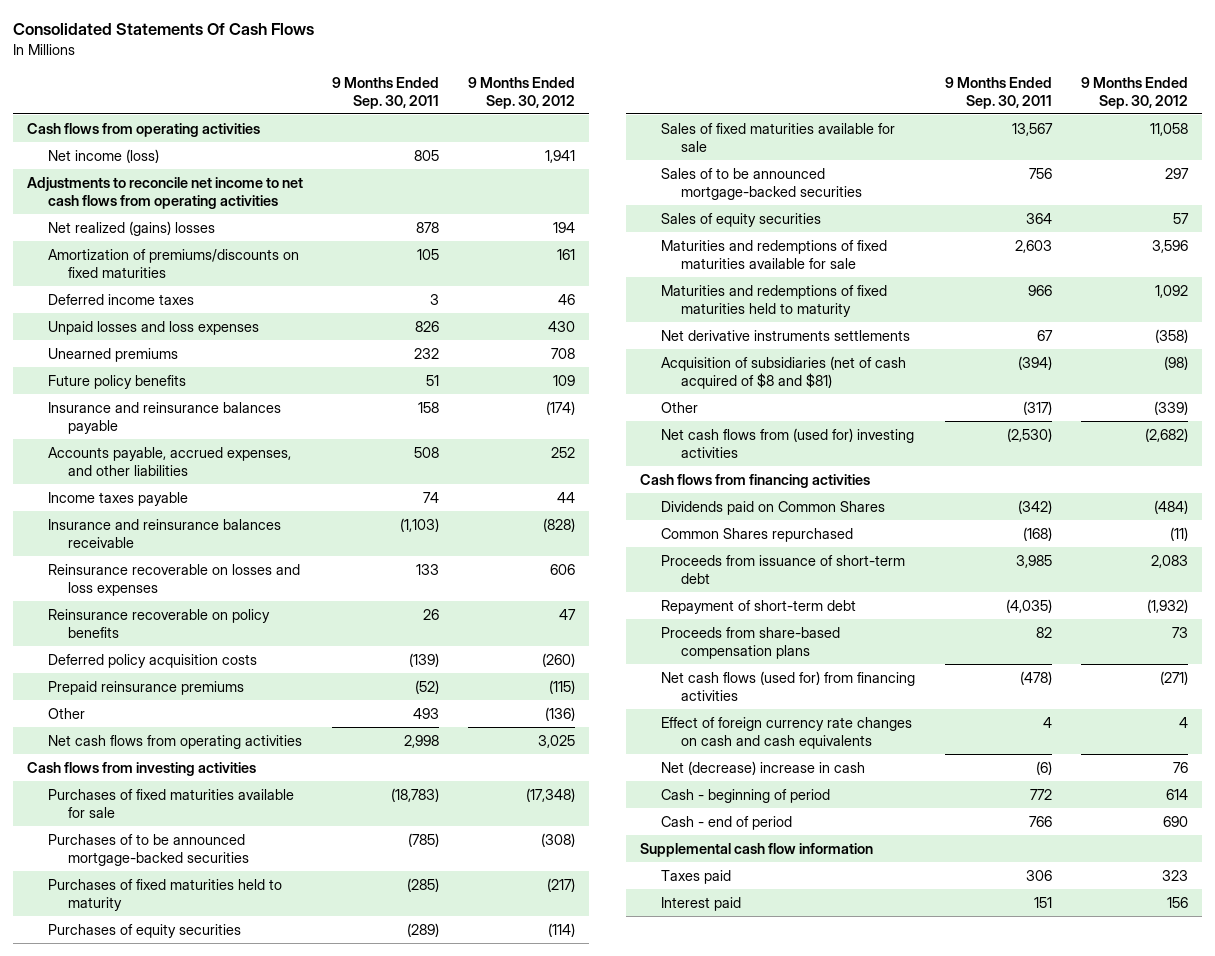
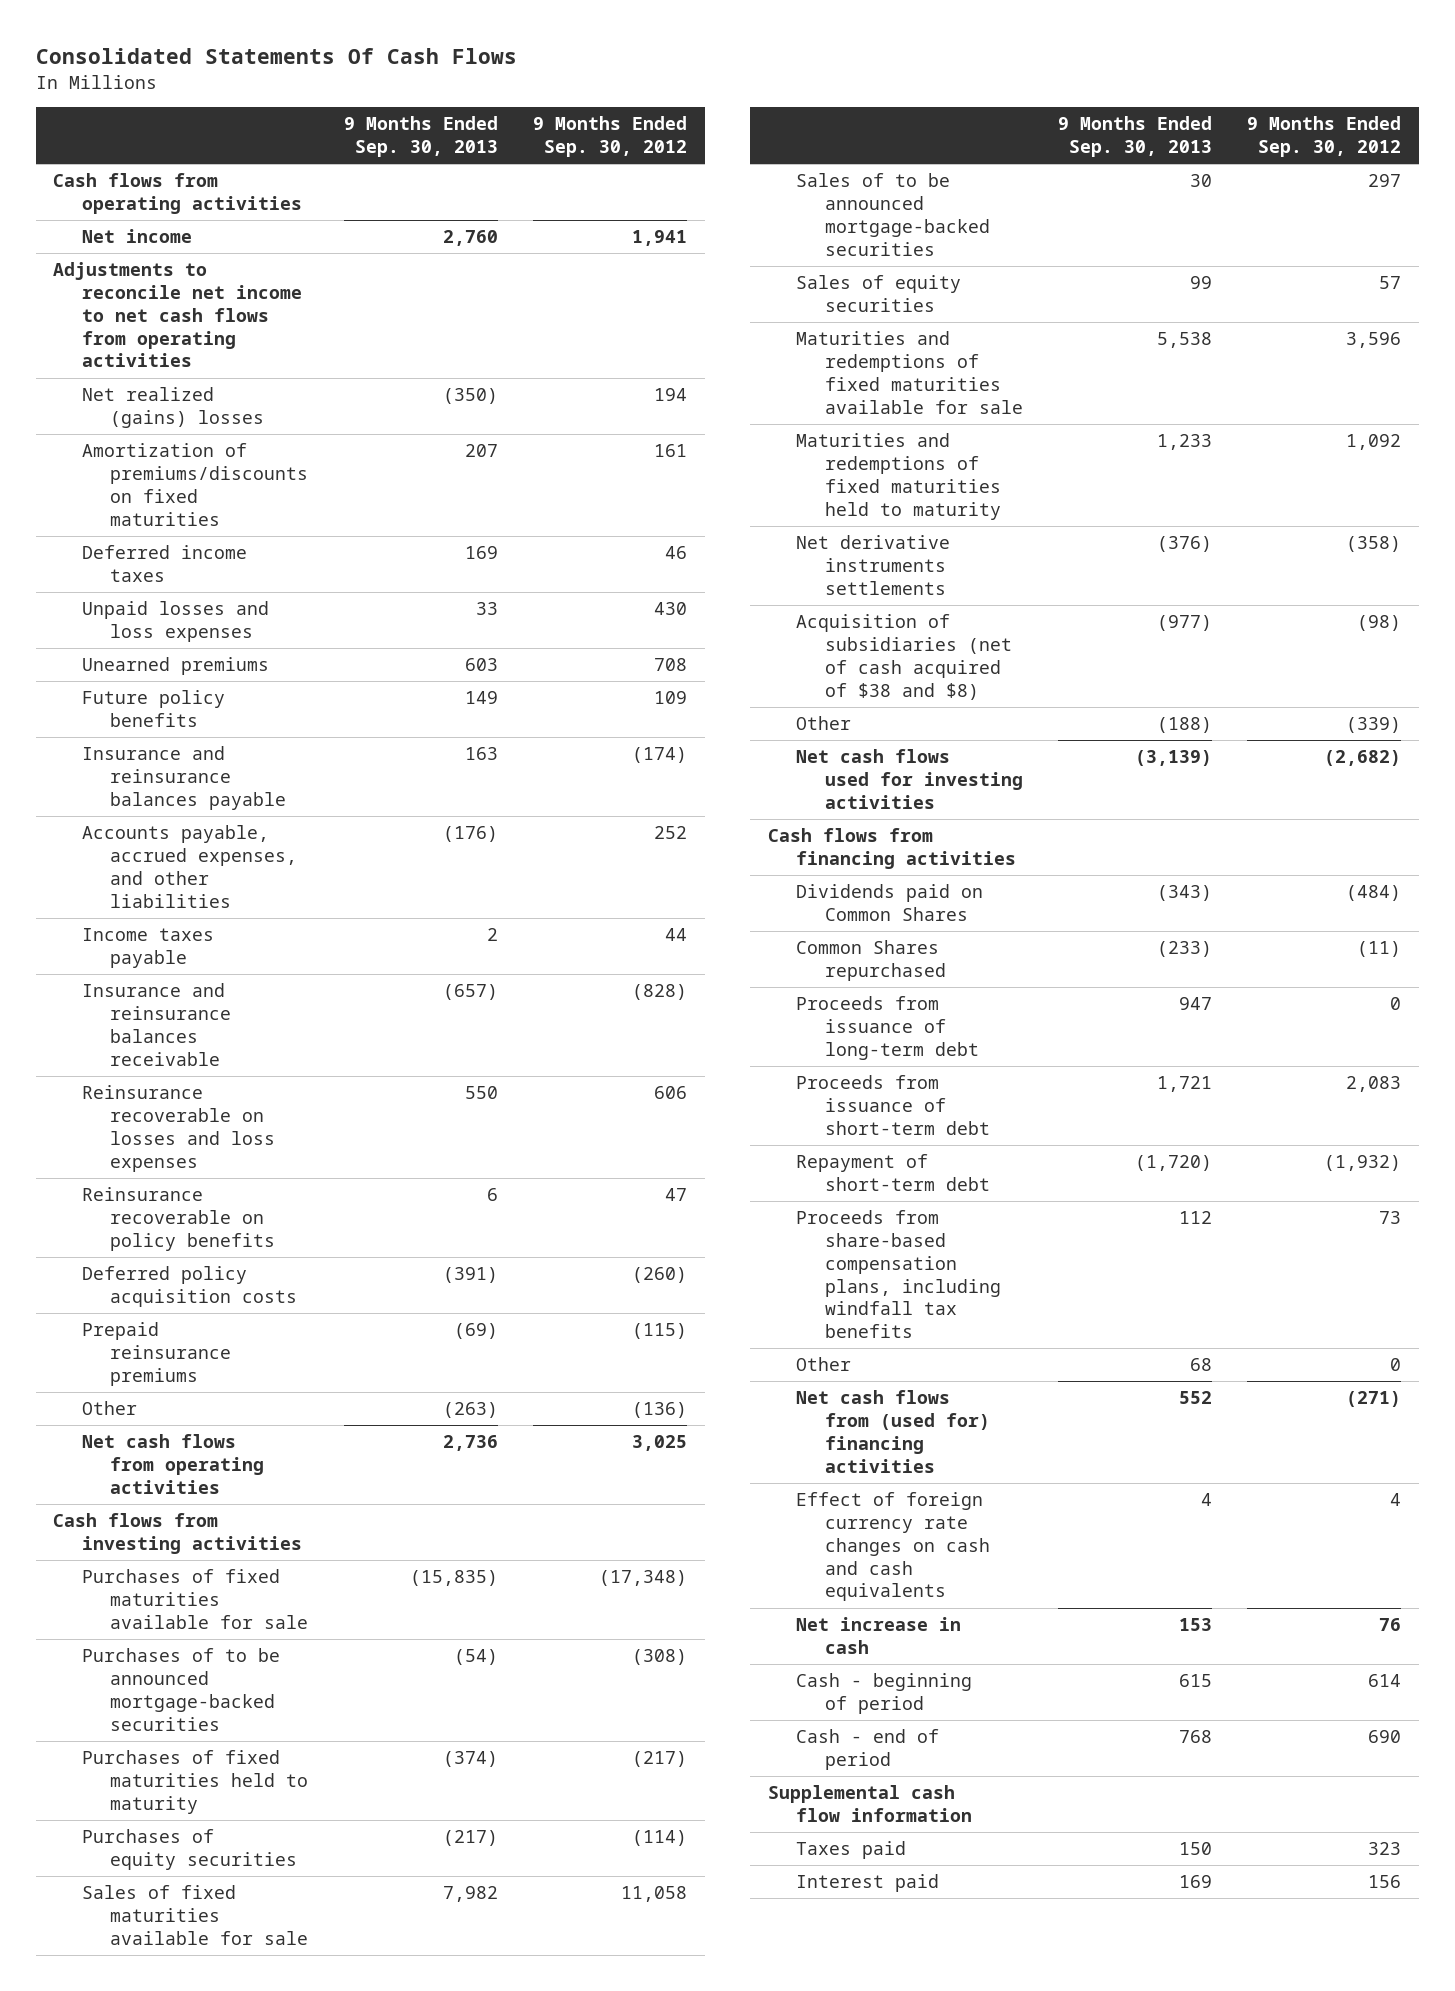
[331,76,439,109] 9 Months Ended Sep. 30, 2011 -> none
none -> [343,116,498,157] 9 Months Ended Sep. 30, 2013
[47,148,159,163] Net income (loss) -> [81,229,192,244] Net income
[660,355,906,389] Acquisition of subsidiaries (net of cash acquired of $8 and $81) -> [796,614,1012,700] Acquisition of subsidiaries (net of cash acquired of $38 and $8)
[660,427,914,458] Net cash flows from (used for) investing activities -> [796,749,1023,809] Net cash flows used for investing activities
none -> [796,996,979,1060] Proceeds from issuance of long-term debt
[660,626,840,659] Proceeds from share-based compensation plans -> [796,1210,1001,1339] Proceeds from share-based compensation plans, including windfall tax benefits
none -> [796,1357,852,1372] Other
[660,670,915,701] Net cash flows (used for) from financing activities -> [796,1390,990,1473] Net cash flows from (used for) financing activities
[660,760,865,775] Net (decrease) increase in cash -> [796,1617,962,1655] Net increase in cash

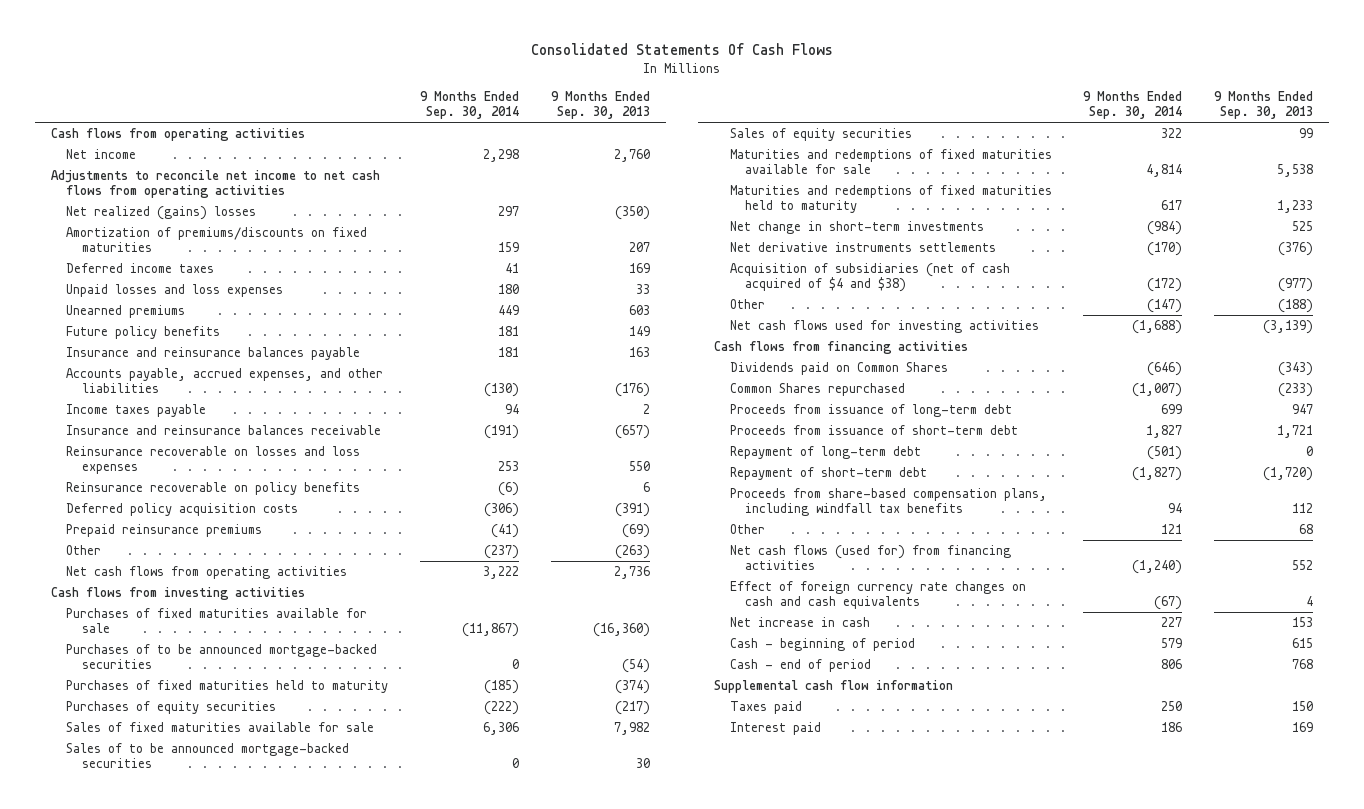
[532,116,687,157] 9 Months Ended Sep. 30, 2012 -> none
none -> [420,90,520,120] 9 Months Ended Sep. 30, 2014
[409,1570,498,1587] (15,835) -> [592,623,650,638] (16,360)
none -> [729,220,984,234] Net change in short-term investments
[796,614,1012,700] Acquisition of subsidiaries (net of cash acquired of $38 and $8) -> [729,262,1010,293] Acquisition of subsidiaries (net of cash acquired of $4 and $38)
none -> [729,445,921,459] Repayment of long-term debt
[796,1390,990,1473] Net cash flows from (used for) financing activities -> [729,544,1011,571] Net cash flows (used for) from financing activities

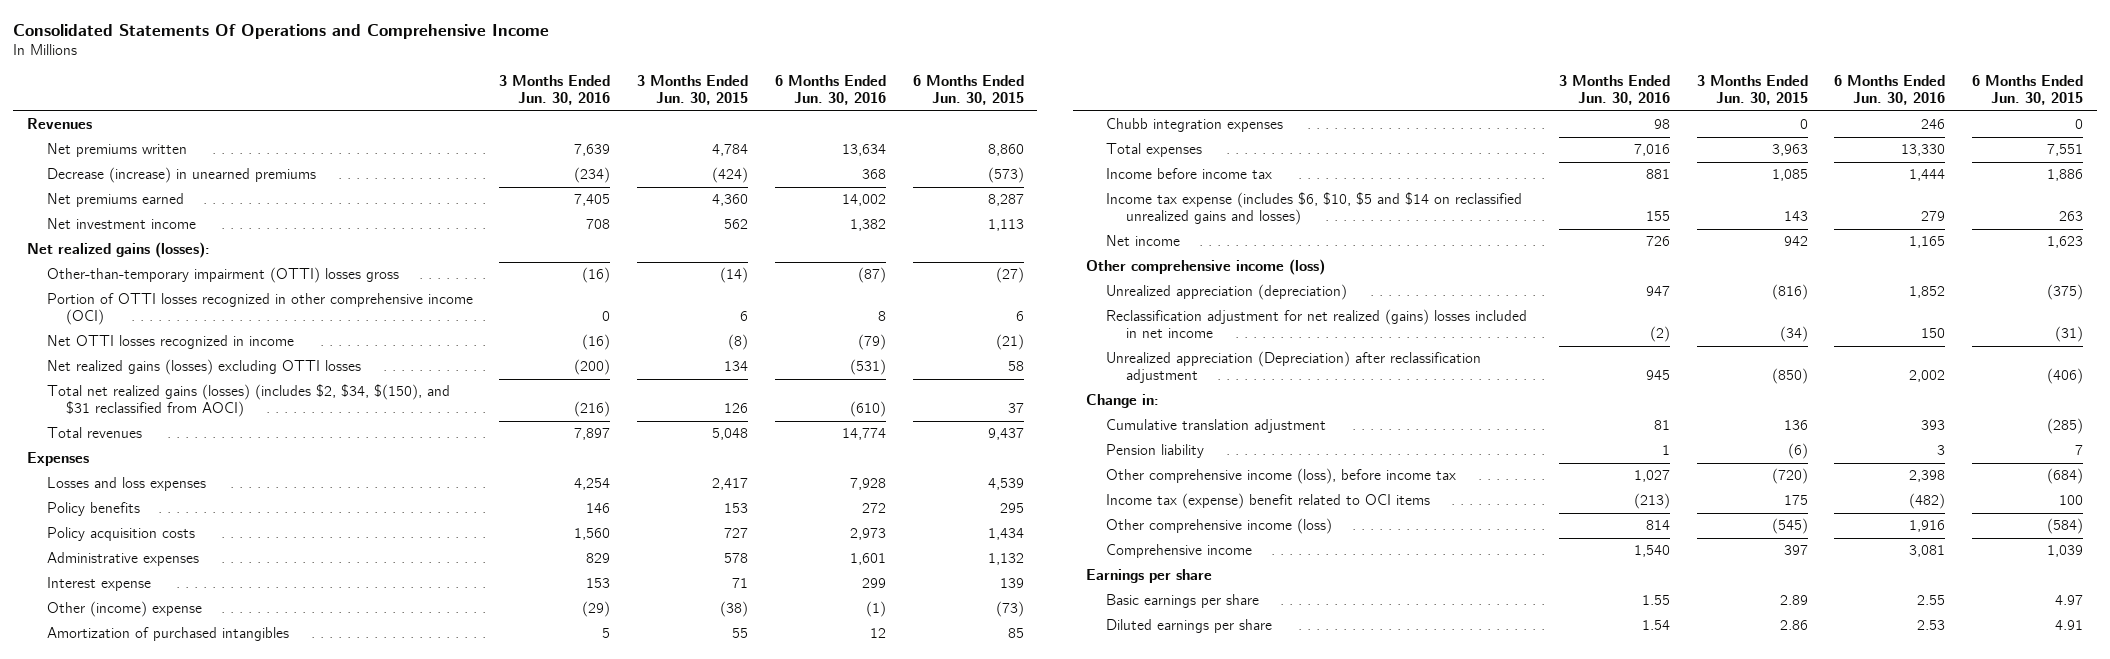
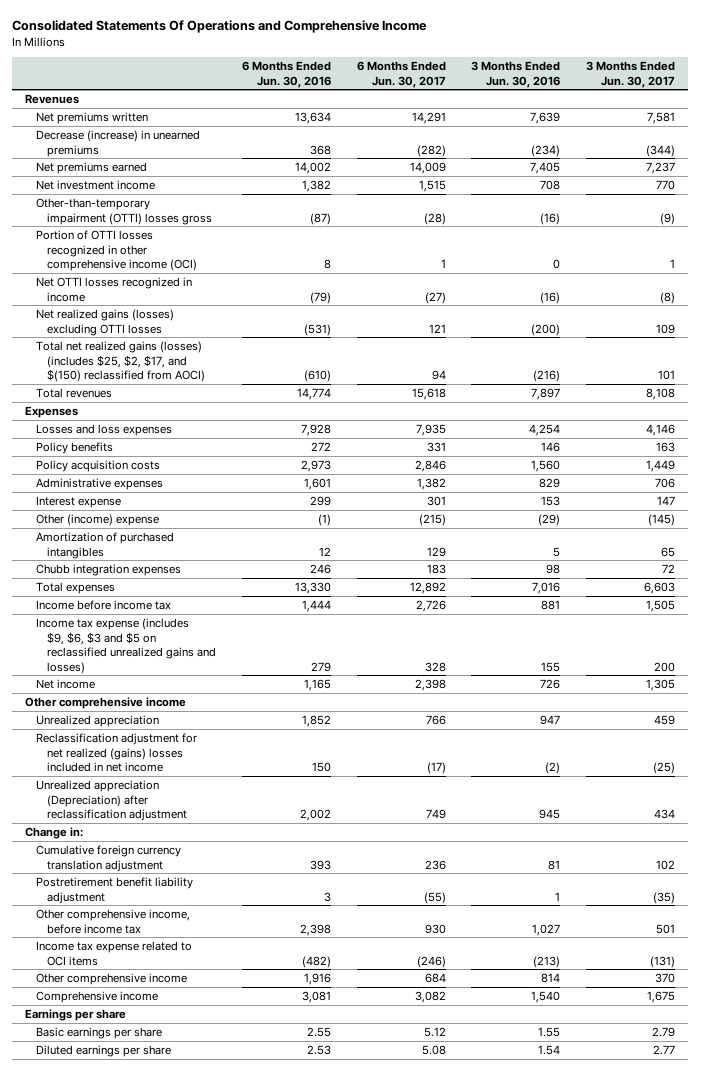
[637,75,749,106] 3 Months Ended Jun. 30, 2015 -> none
[912,75,1024,106] 6 Months Ended Jun. 30, 2015 -> none
none -> [356,61,446,88] 6 Months Ended Jun. 30, 2017
none -> [586,61,676,88] 3 Months Ended Jun. 30, 2017
[26,242,210,259] Net realized gains (losses): -> none
[46,384,450,418] Total net realized gains (losses) (includes $2, $34, $(150), and $31 reclassified from AOCI) -> [36,340,205,383] Total net realized gains (losses) (includes $25, $2, $17, and $(150) reclassified from AOCI)
[1105,192,1522,226] Income tax expense (includes $6, $10, $5 and $14 on reclassified unrealized gains and losses) -> [36,617,216,674] Income tax expense (includes $9, $6, $3 and $5 on reclassified unrealized gains and losses)
[1086,259,1326,276] Other comprehensive income (loss) -> [25,696,187,709] Other comprehensive income
[1105,284,1347,301] Unrealized appreciation (depreciation) -> [36,714,160,727] Unrealized appreciation
[1105,419,1326,434] Cumulative translation adjustment -> [36,844,182,872] Cumulative foreign currency translation adjustment
[1105,444,1204,459] Pension liability -> [36,876,194,904] Postretirement benefit liability adjustment
[1105,468,1456,485] Other comprehensive income (loss), before income tax -> [36,908,191,934] Other comprehensive income, before income tax
[1105,493,1430,510] Income tax (expense) benefit related to OCI items -> [36,940,193,966] Income tax expense related to OCI items
[1105,518,1332,535] Other comprehensive income (loss) -> [36,972,188,985] Other comprehensive income

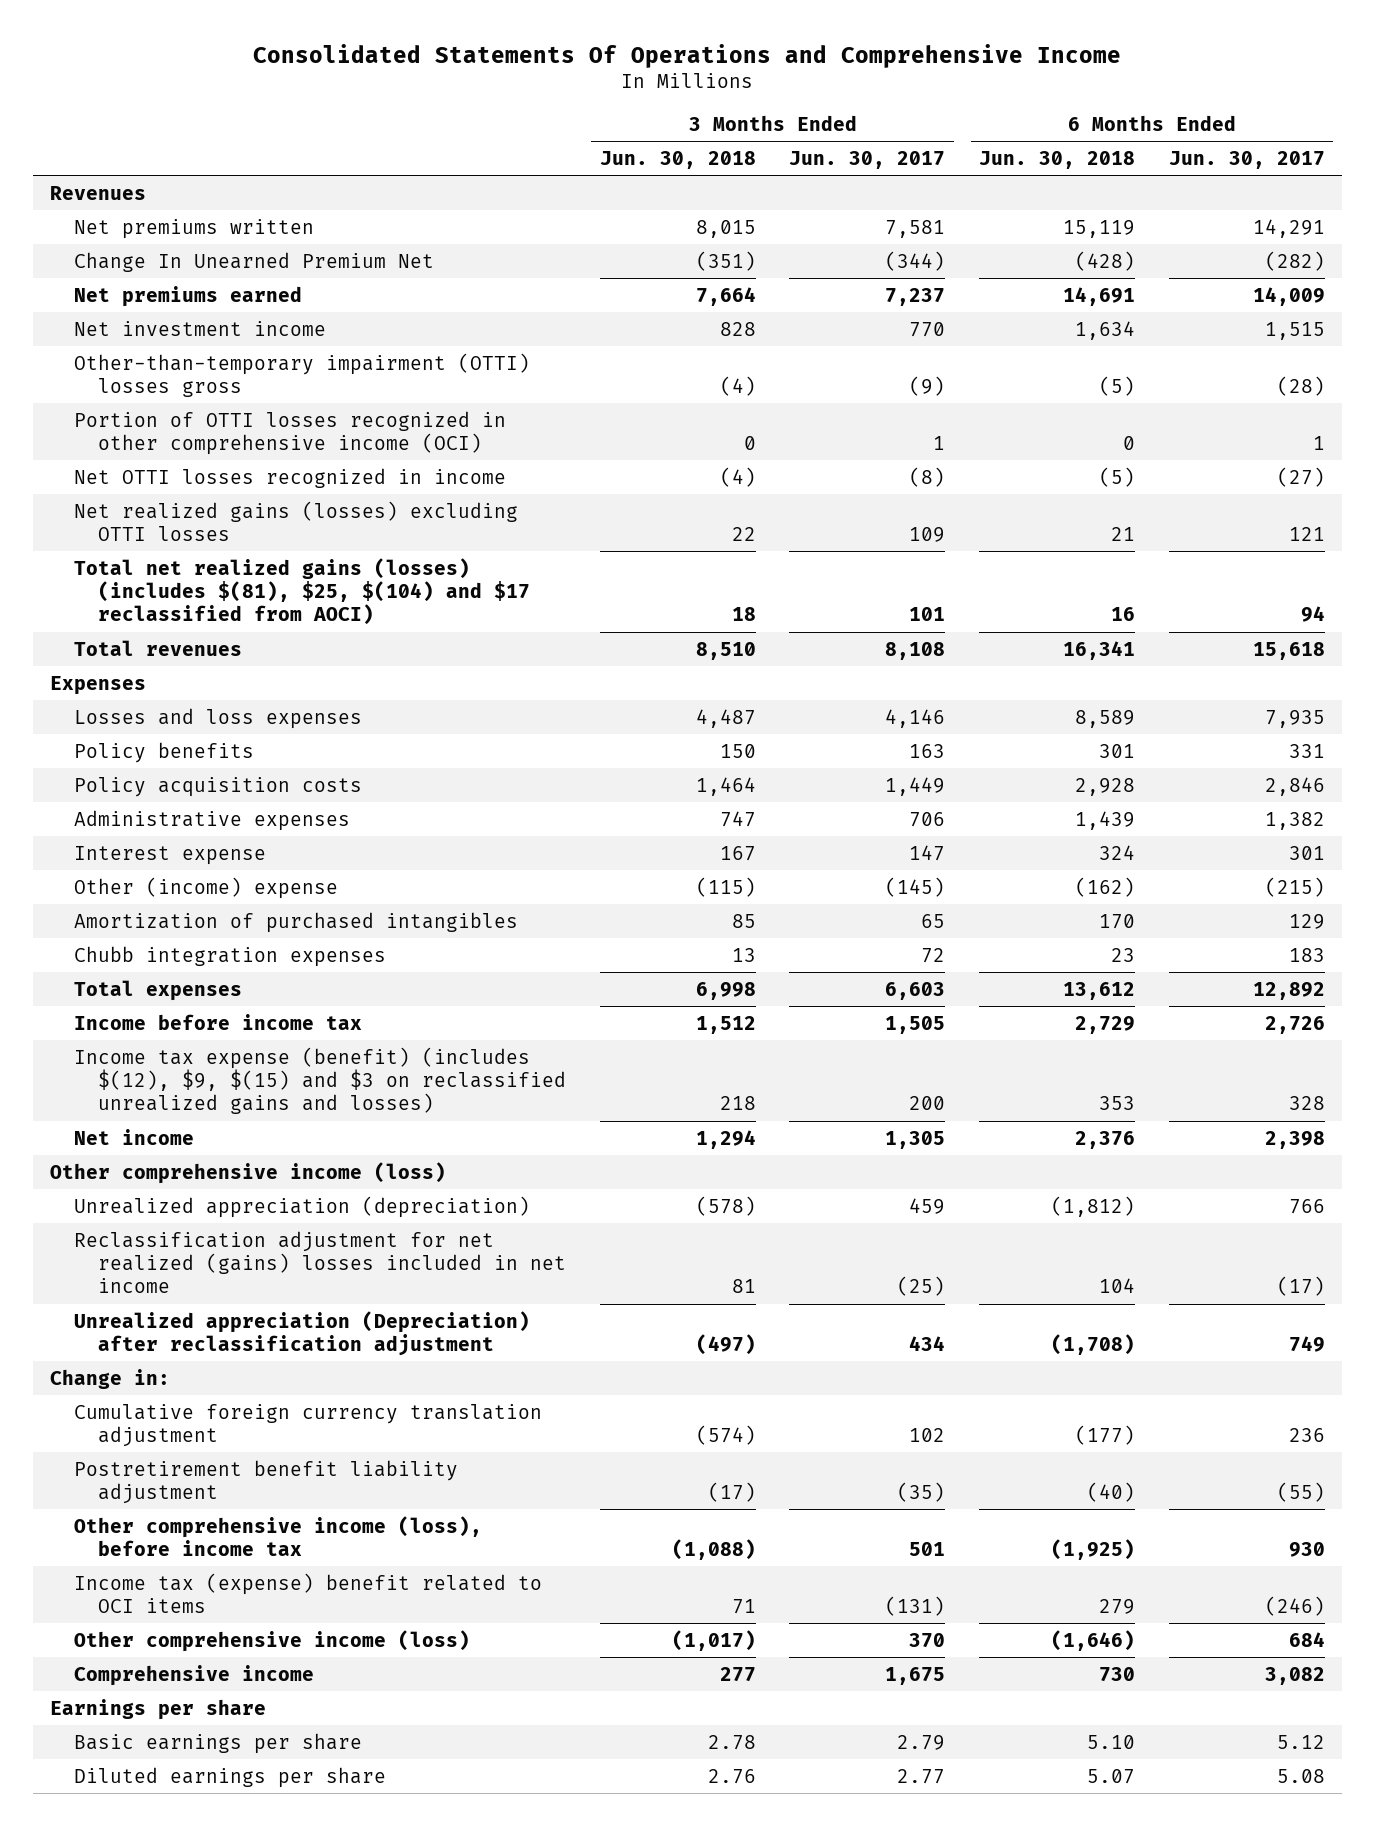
[241,61,331,88] 6 Months Ended Jun. 30, 2016 -> none
[471,61,561,88] 3 Months Ended Jun. 30, 2016 -> none
none -> [599,150,756,169] Jun. 30, 2018
none -> [979,150,1136,169] Jun. 30, 2018
[36,129,201,157] Decrease (increase) in unearned premiums -> [73,251,434,272] Change In Unearned Premium Net
[36,340,205,383] Total net realized gains (losses) (includes $25, $2, $17, and $(150) reclassified from AOCI) -> [73,557,531,626] Total net realized gains (losses) (includes $(81), $25, $(104) and $17 reclassified from AOCI)
[36,617,216,674] Income tax expense (includes $9, $6, $3 and $5 on reclassified unrealized gains and losses) -> [73,1046,567,1115] Income tax expense (benefit) (includes $(12), $9, $(15) and $3 on reclassified unrealized gains and losses)
[25,696,187,709] Other comprehensive income -> [49,1161,446,1184] Other comprehensive income (loss)
[36,714,160,727] Unrealized appreciation -> [73,1195,530,1218] Unrealized appreciation (depreciation)
[36,908,191,934] Other comprehensive income, before income tax -> [73,1515,482,1556] Other comprehensive income (loss), before income tax
[36,940,193,966] Income tax expense related to OCI items -> [73,1572,542,1613] Income tax (expense) benefit related to OCI items
[36,972,188,985] Other comprehensive income -> [73,1629,470,1652] Other comprehensive income (loss)

